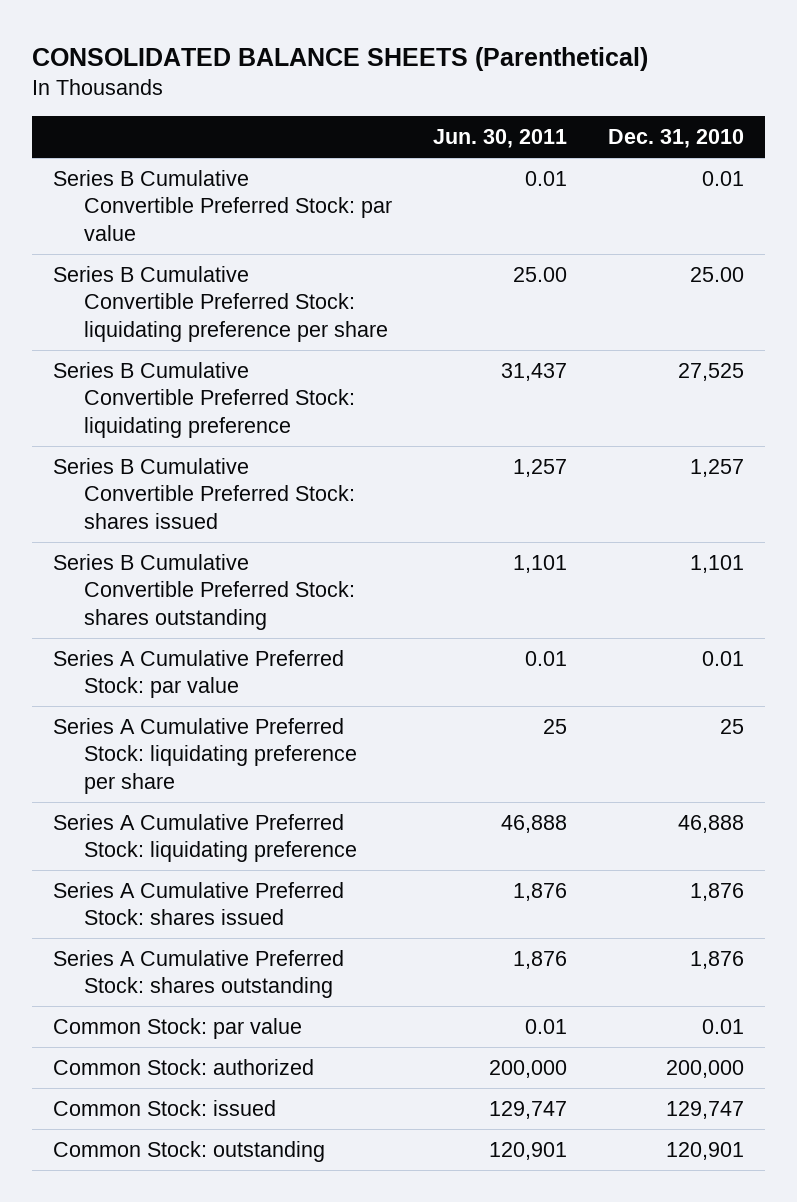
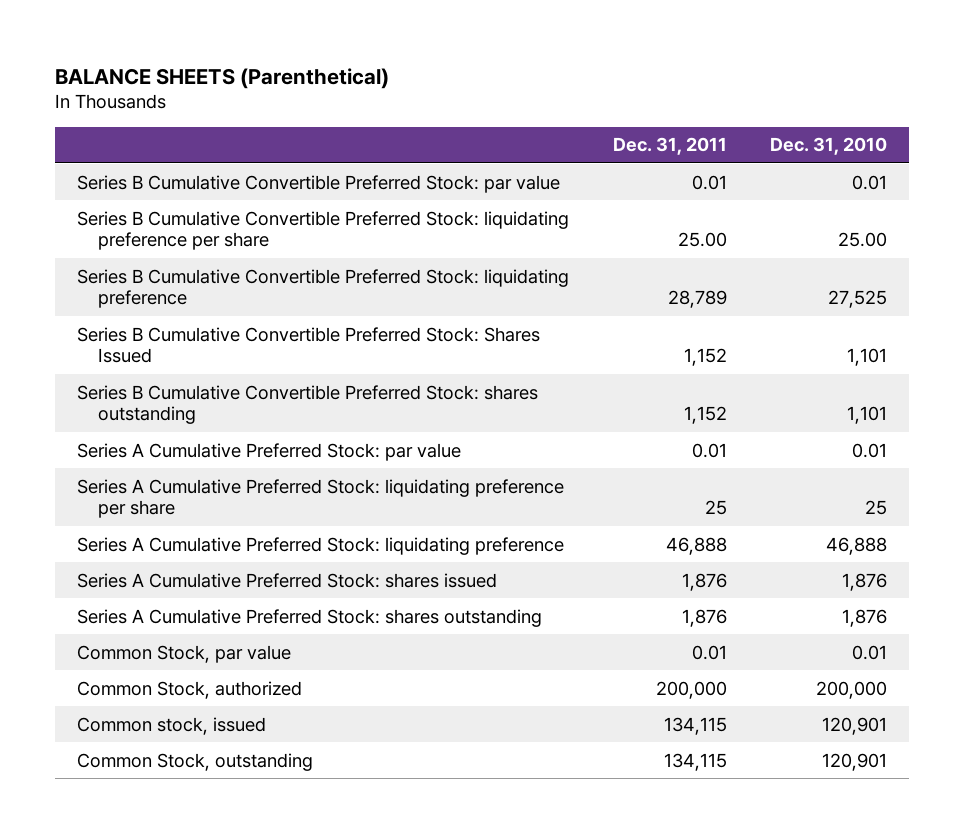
[31,46,648,71] CONSOLIDATED BALANCE SHEETS (Parenthetical) -> [55,67,390,89] BALANCE SHEETS (Parenthetical)
[432,129,567,149] Jun. 30, 2011 -> none
none -> [612,137,727,156] Dec. 31, 2011
[52,457,355,529] Series B Cumulative Convertible Preferred Stock: shares issued -> [77,326,541,364] Series B Cumulative Convertible Preferred Stock: Shares Issued
[690,458,745,477] 1,257 -> [847,348,888,367] 1,101
[52,1017,302,1039] Common Stock: par value -> [77,644,292,663] Common Stock, par value
[52,1058,314,1075] Common Stock: authorized -> [77,680,303,699] Common Stock, authorized
[52,1099,276,1116] Common Stock: issued -> [77,716,267,735] Common stock, issued
[666,1100,745,1119] 129,747 -> [822,716,888,735] 120,901
[52,1140,325,1162] Common Stock: outstanding -> [77,752,314,771] Common Stock, outstanding

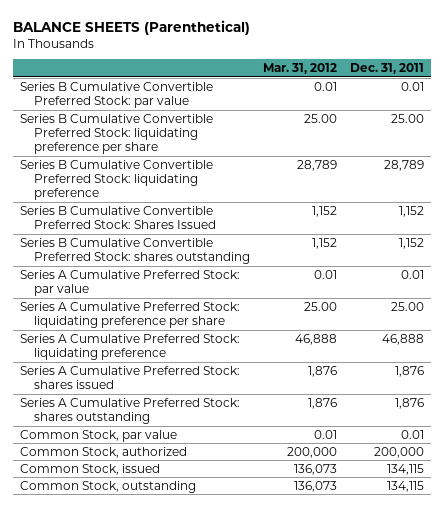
[770,137,888,156] Dec. 31, 2010 -> none
none -> [263,63,338,75] Mar. 31, 2012
[704,500,727,516] 25 -> [391,301,425,311] 25.00
[77,716,267,735] Common stock, issued -> [19,463,160,475] Common Stock, issued

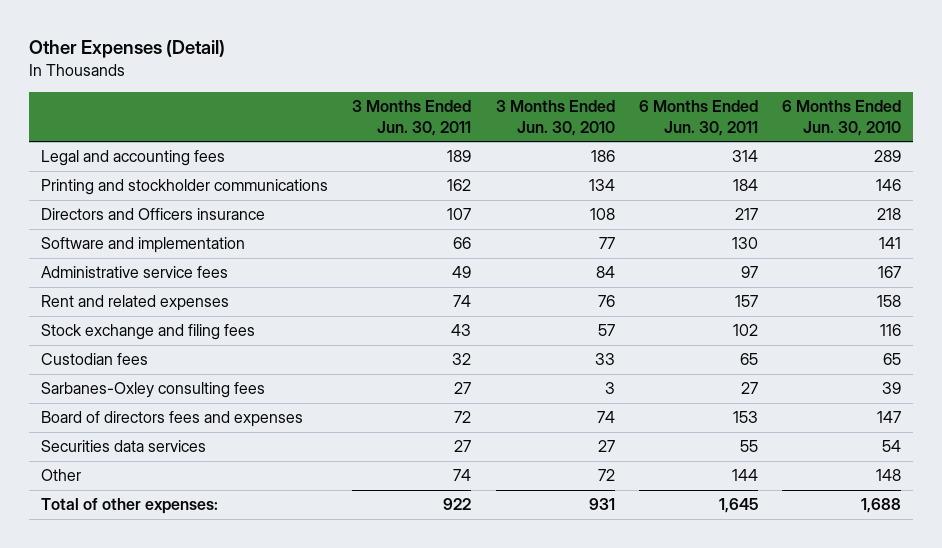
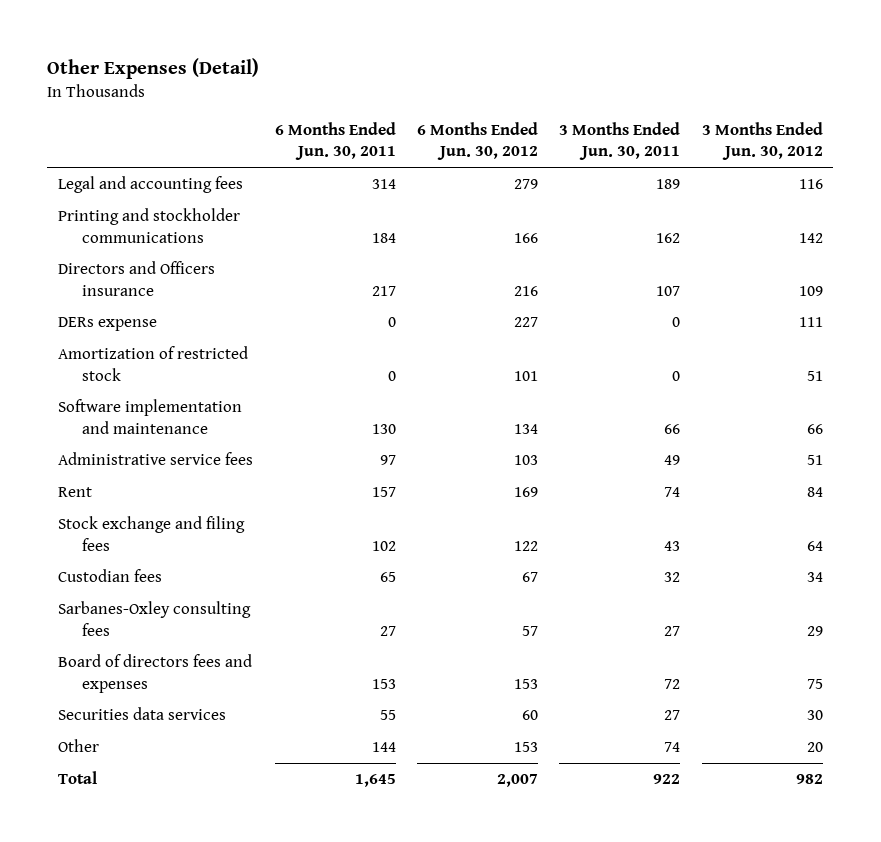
[495,100,615,136] 3 Months Ended Jun. 30, 2010 -> none
[782,100,902,136] 6 Months Ended Jun. 30, 2010 -> none
none -> [416,122,538,161] 6 Months Ended Jun. 30, 2012
none -> [701,122,823,161] 3 Months Ended Jun. 30, 2012
none -> [58,317,158,332] DERs expense
none -> [58,346,249,381] Amortization of restricted stock
[41,237,246,254] Software and implementation -> [58,399,243,434] Software implementation and maintenance
[41,295,230,312] Rent and related expenses -> [58,487,93,498] Rent
[41,498,219,515] Total of other expenses: -> [58,771,98,785] Total

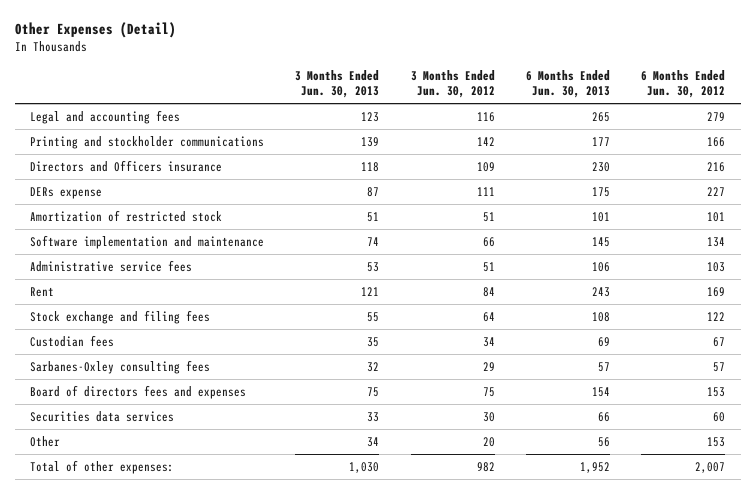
[274,122,396,161] 6 Months Ended Jun. 30, 2011 -> none
[559,122,681,161] 3 Months Ended Jun. 30, 2011 -> none
none -> [295,70,380,99] 3 Months Ended Jun. 30, 2013
none -> [526,70,611,99] 6 Months Ended Jun. 30, 2013
[58,771,98,785] Total -> [30,459,175,474] Total of other expenses:

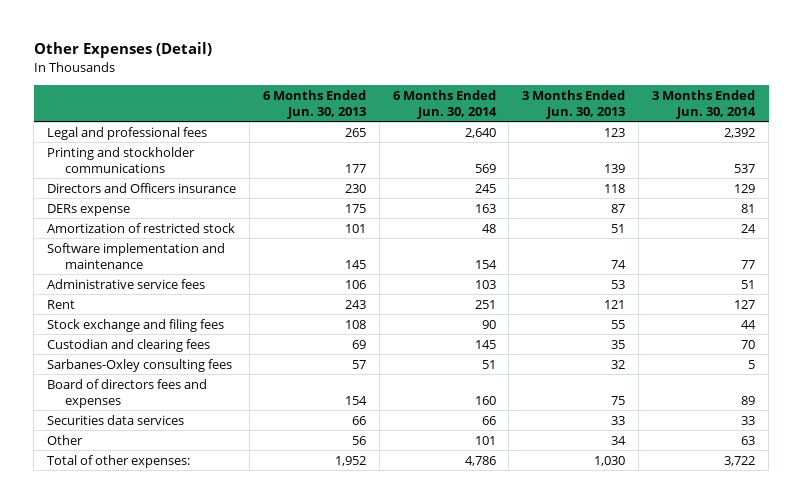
[410,70,495,99] 3 Months Ended Jun. 30, 2012 -> none
[641,70,726,99] 6 Months Ended Jun. 30, 2012 -> none
none -> [392,89,497,119] 6 Months Ended Jun. 30, 2014
none -> [652,89,757,119] 3 Months Ended Jun. 30, 2014
[30,109,181,124] Legal and accounting fees -> [47,126,208,140] Legal and professional fees
[30,334,115,347] Custodian fees -> [47,338,211,352] Custodian and clearing fees

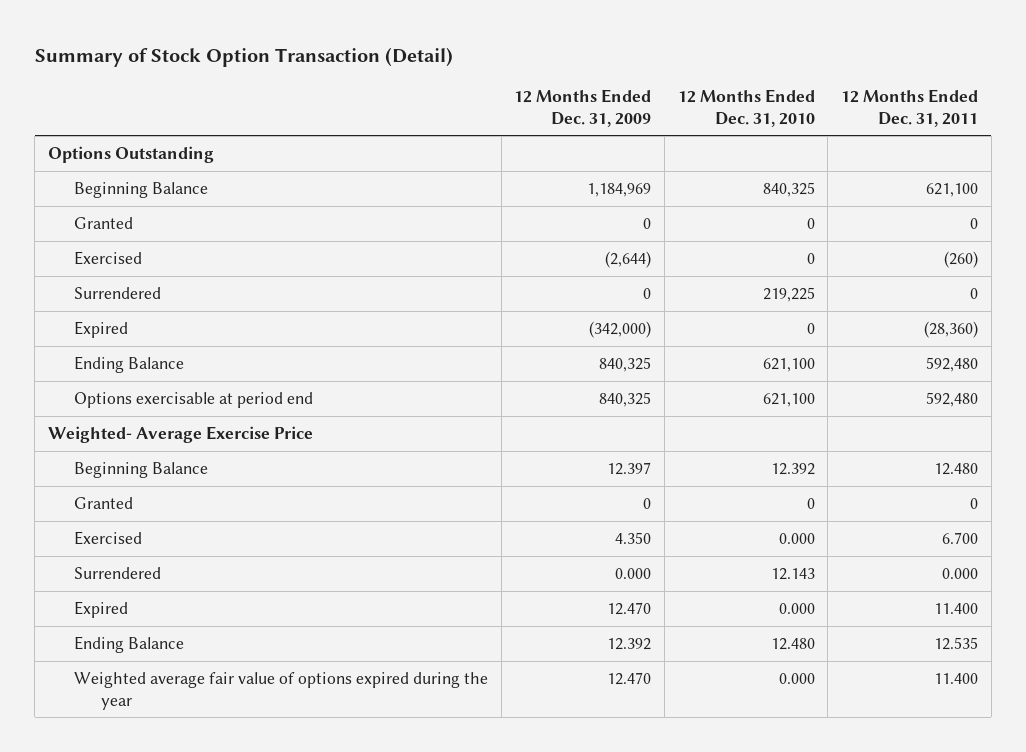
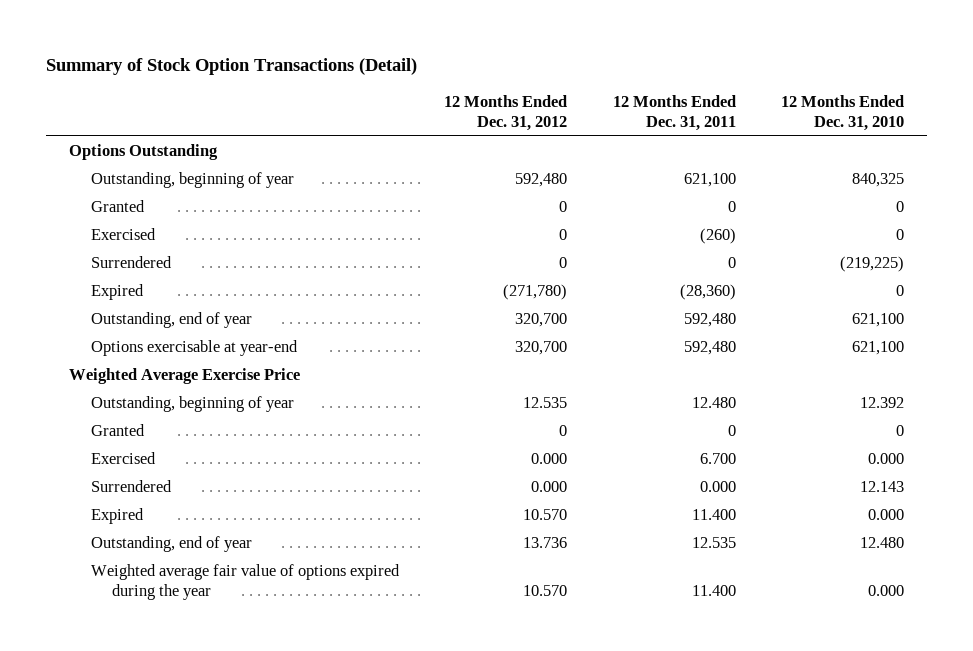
[34,46,453,67] Summary of Stock Option Transaction (Detail) -> [46,58,418,76] Summary of Stock Option Transactions (Detail)
[514,89,652,127] 12 Months Ended Dec. 31, 2009 -> none
none -> [444,95,568,131] 12 Months Ended Dec. 31, 2012
[74,182,209,199] Beginning Balance -> [90,172,294,189] Outstanding, beginning of year
[762,287,815,303] 219,225 -> [840,256,905,273] (219,225)
[74,356,185,374] Ending Balance -> [90,312,252,329] Outstanding, end of year
[74,392,314,409] Options exercisable at period end -> [90,340,298,357] Options exercisable at year-end
[47,426,313,444] Weighted- Average Exercise Price -> [69,368,301,385] Weighted Average Exercise Price
[74,462,209,479] Beginning Balance -> [90,396,294,413] Outstanding, beginning of year
[74,636,185,654] Ending Balance -> [90,536,252,553] Outstanding, end of year

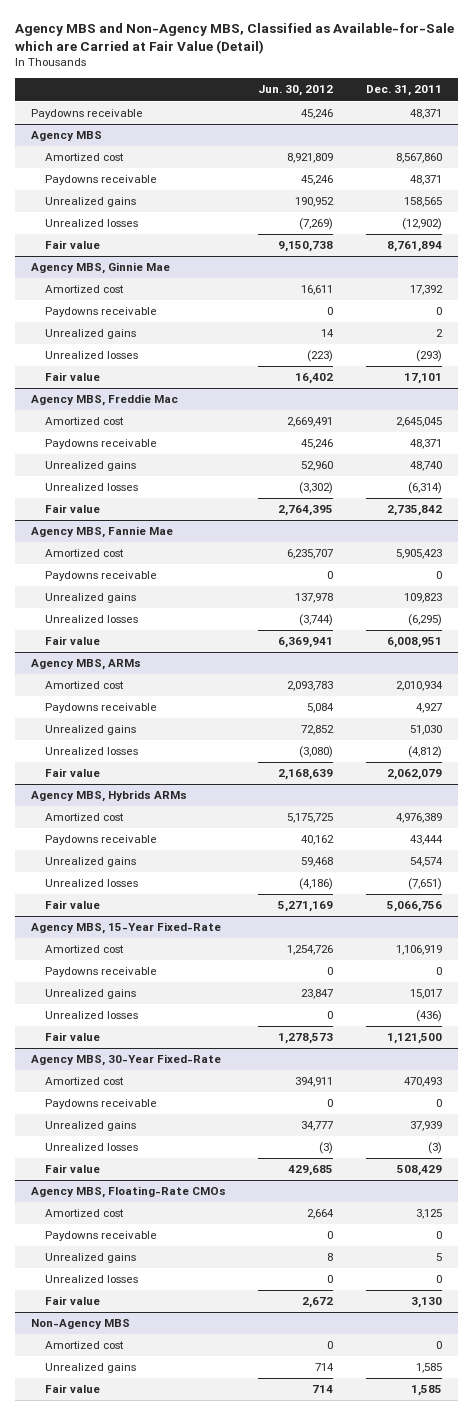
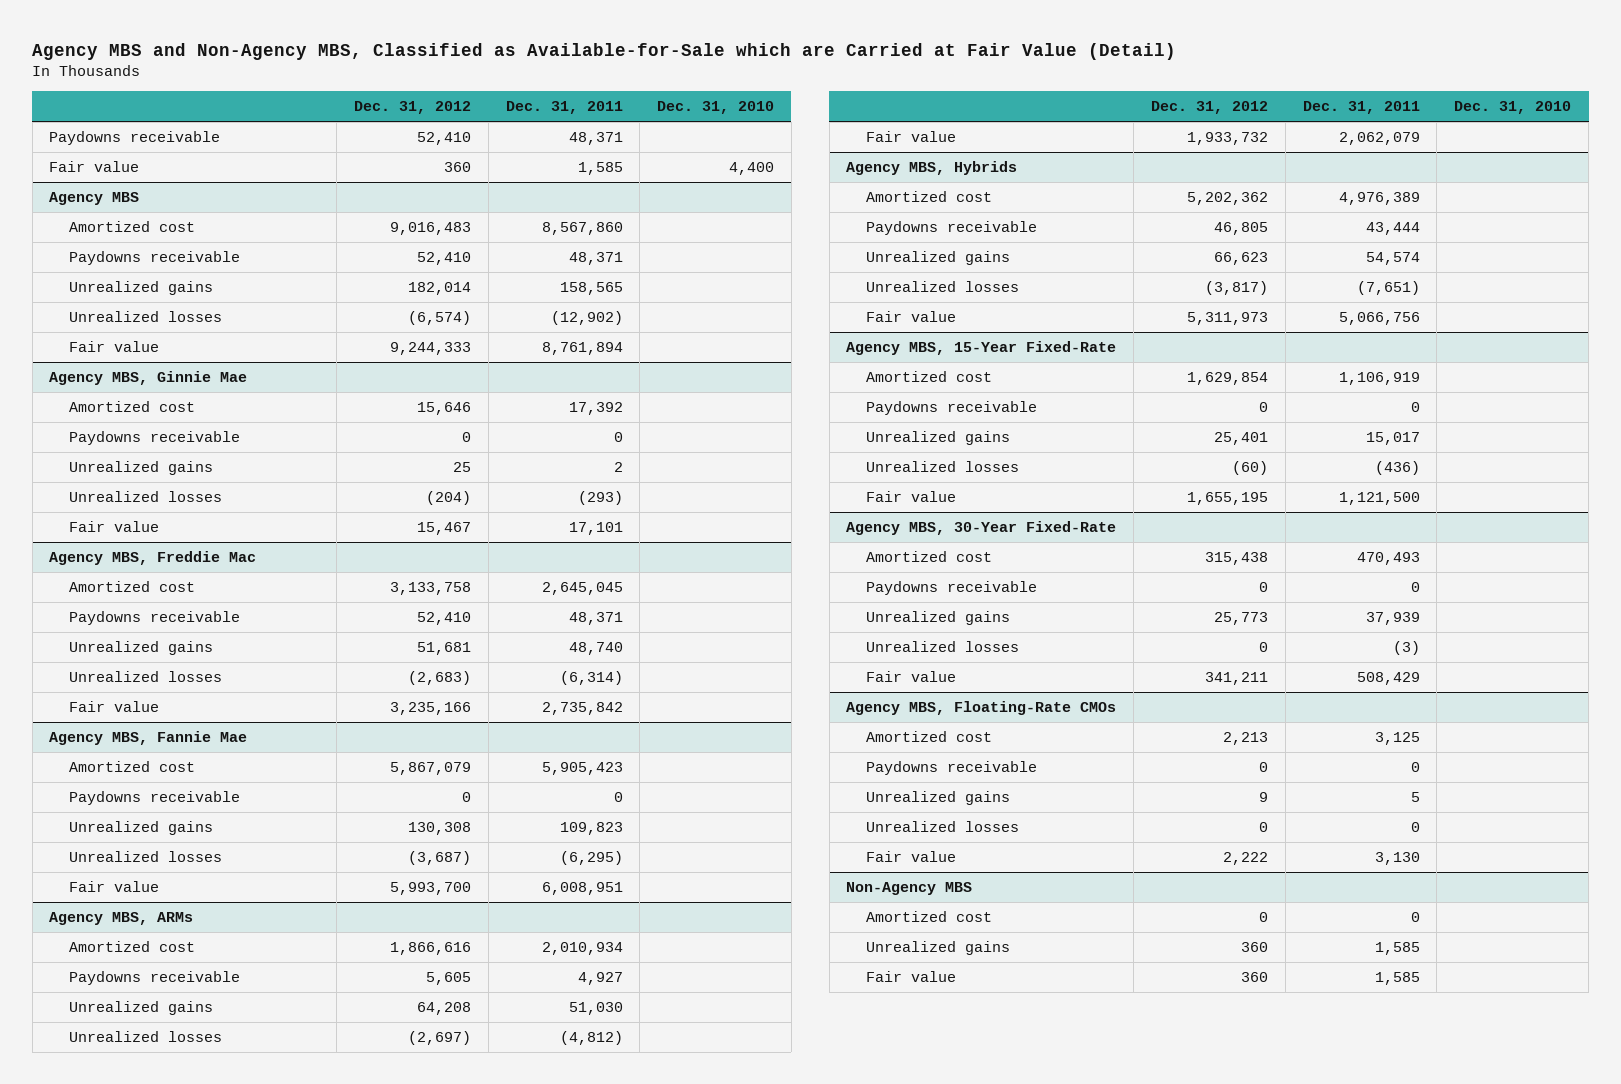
[258,85,334,97] Jun. 30, 2012 -> none
none -> [353,101,471,115] Dec. 31, 2012
none -> [657,101,775,115] Dec. 31, 2010
none -> [49,161,140,173] Fair value
[30,790,187,803] Agency MBS, Hybrids ARMs -> [846,161,1018,176] Agency MBS, Hybrids

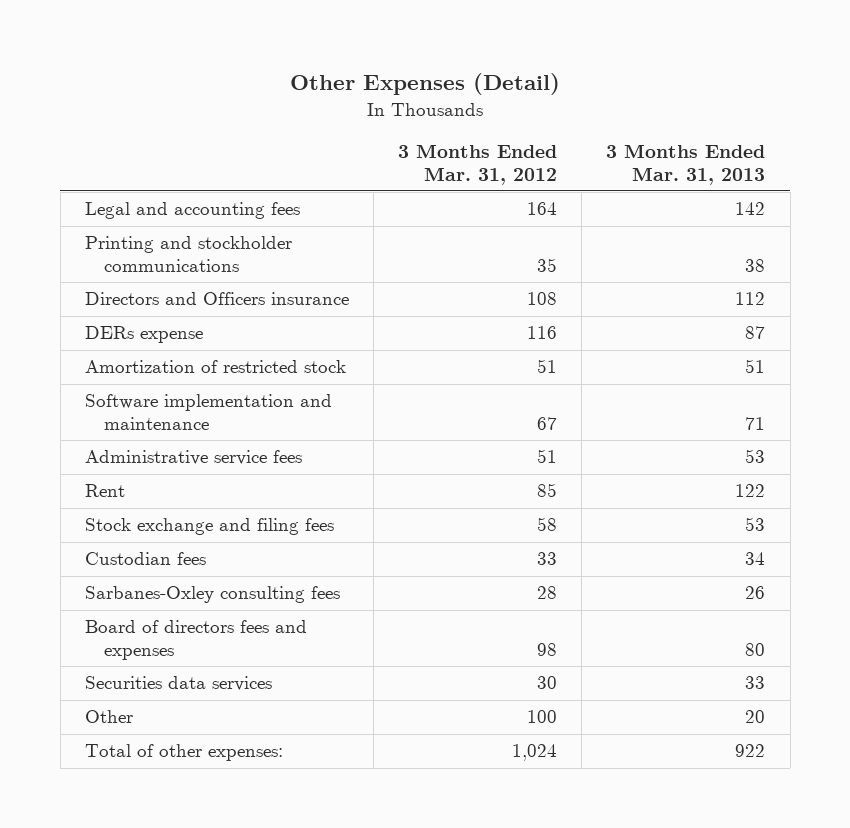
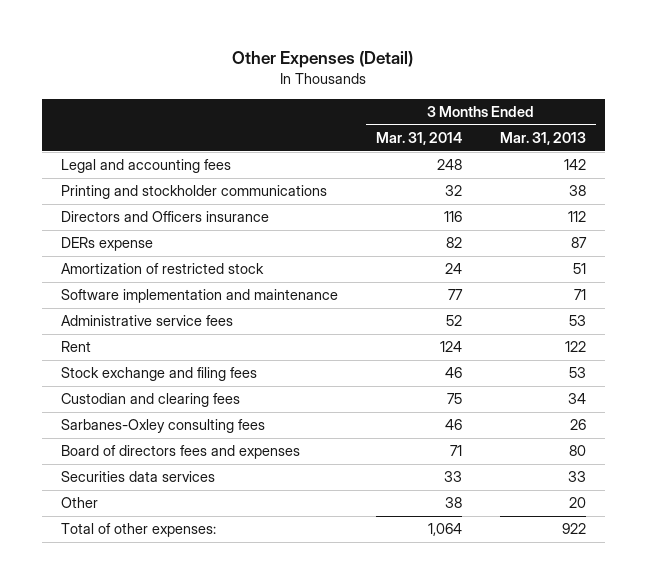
[398,143,558,185] 3 Months Ended Mar. 31, 2012 -> none
none -> [375,131,462,145] Mar. 31, 2014
[85,552,207,566] Custodian fees -> [60,393,240,408] Custodian and clearing fees

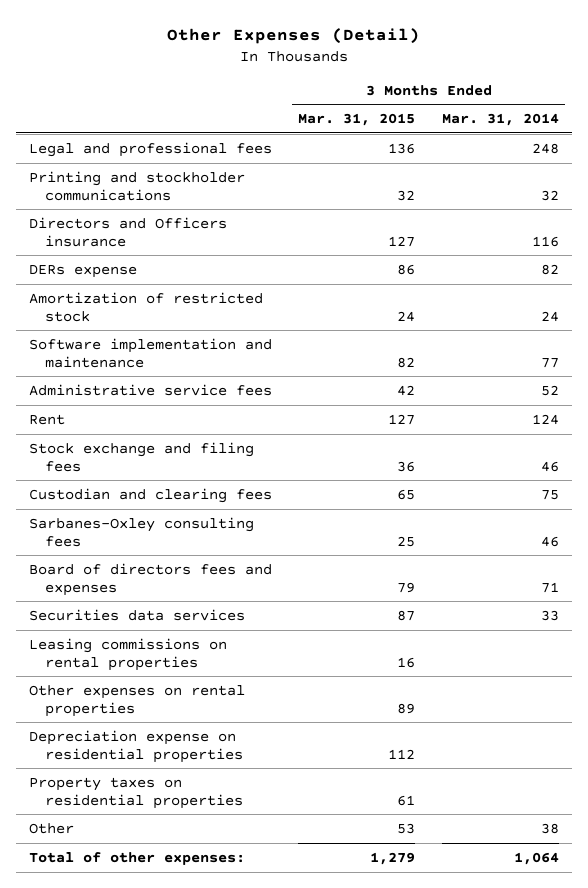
[500,131,587,145] Mar. 31, 2013 -> none
none -> [298,113,416,127] Mar. 31, 2015
[60,159,231,174] Legal and accounting fees -> [29,141,273,157] Legal and professional fees
none -> [29,637,228,671] Leasing commissions on rental properties
none -> [29,684,246,717] Other expenses on rental properties
none -> [29,729,244,763] Depreciation expense on residential properties
none -> [29,776,244,809] Property taxes on residential properties

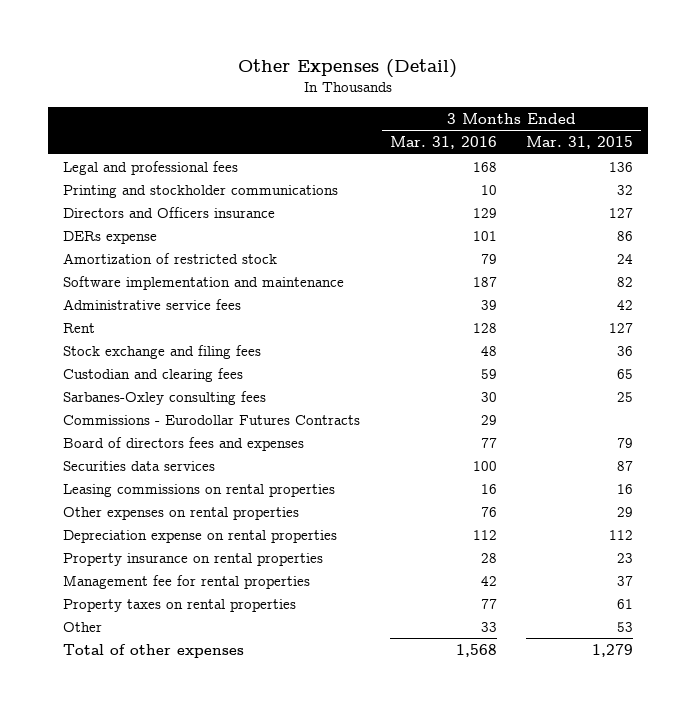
[441,113,559,127] Mar. 31, 2014 -> none
none -> [389,136,497,150] Mar. 31, 2016
none -> [63,414,361,425] Commissions - Eurodollar Futures Contracts
[397,702,416,714] 89 -> [617,506,634,517] 29
[29,729,244,763] Depreciation expense on residential properties -> [63,529,338,543] Depreciation expense on rental properties
none -> [63,552,324,566] Property insurance on rental properties
none -> [63,574,311,589] Management fee for rental properties
[29,776,244,809] Property taxes on residential properties -> [63,598,297,612] Property taxes on rental properties
[29,851,246,865] Total of other expenses: -> [63,643,245,658] Total of other expenses

